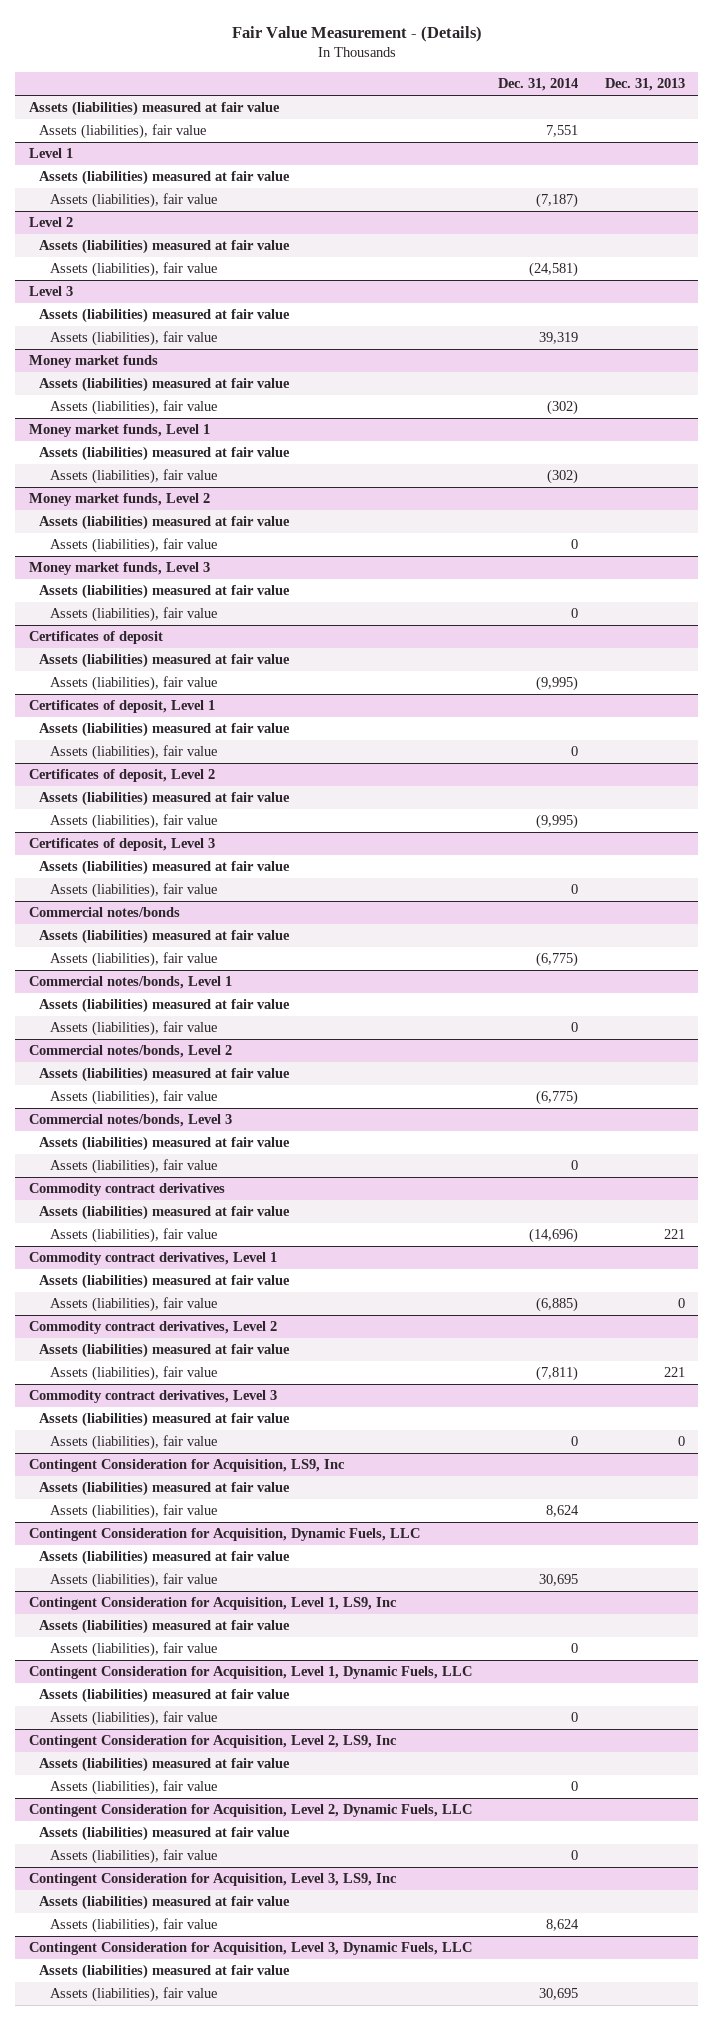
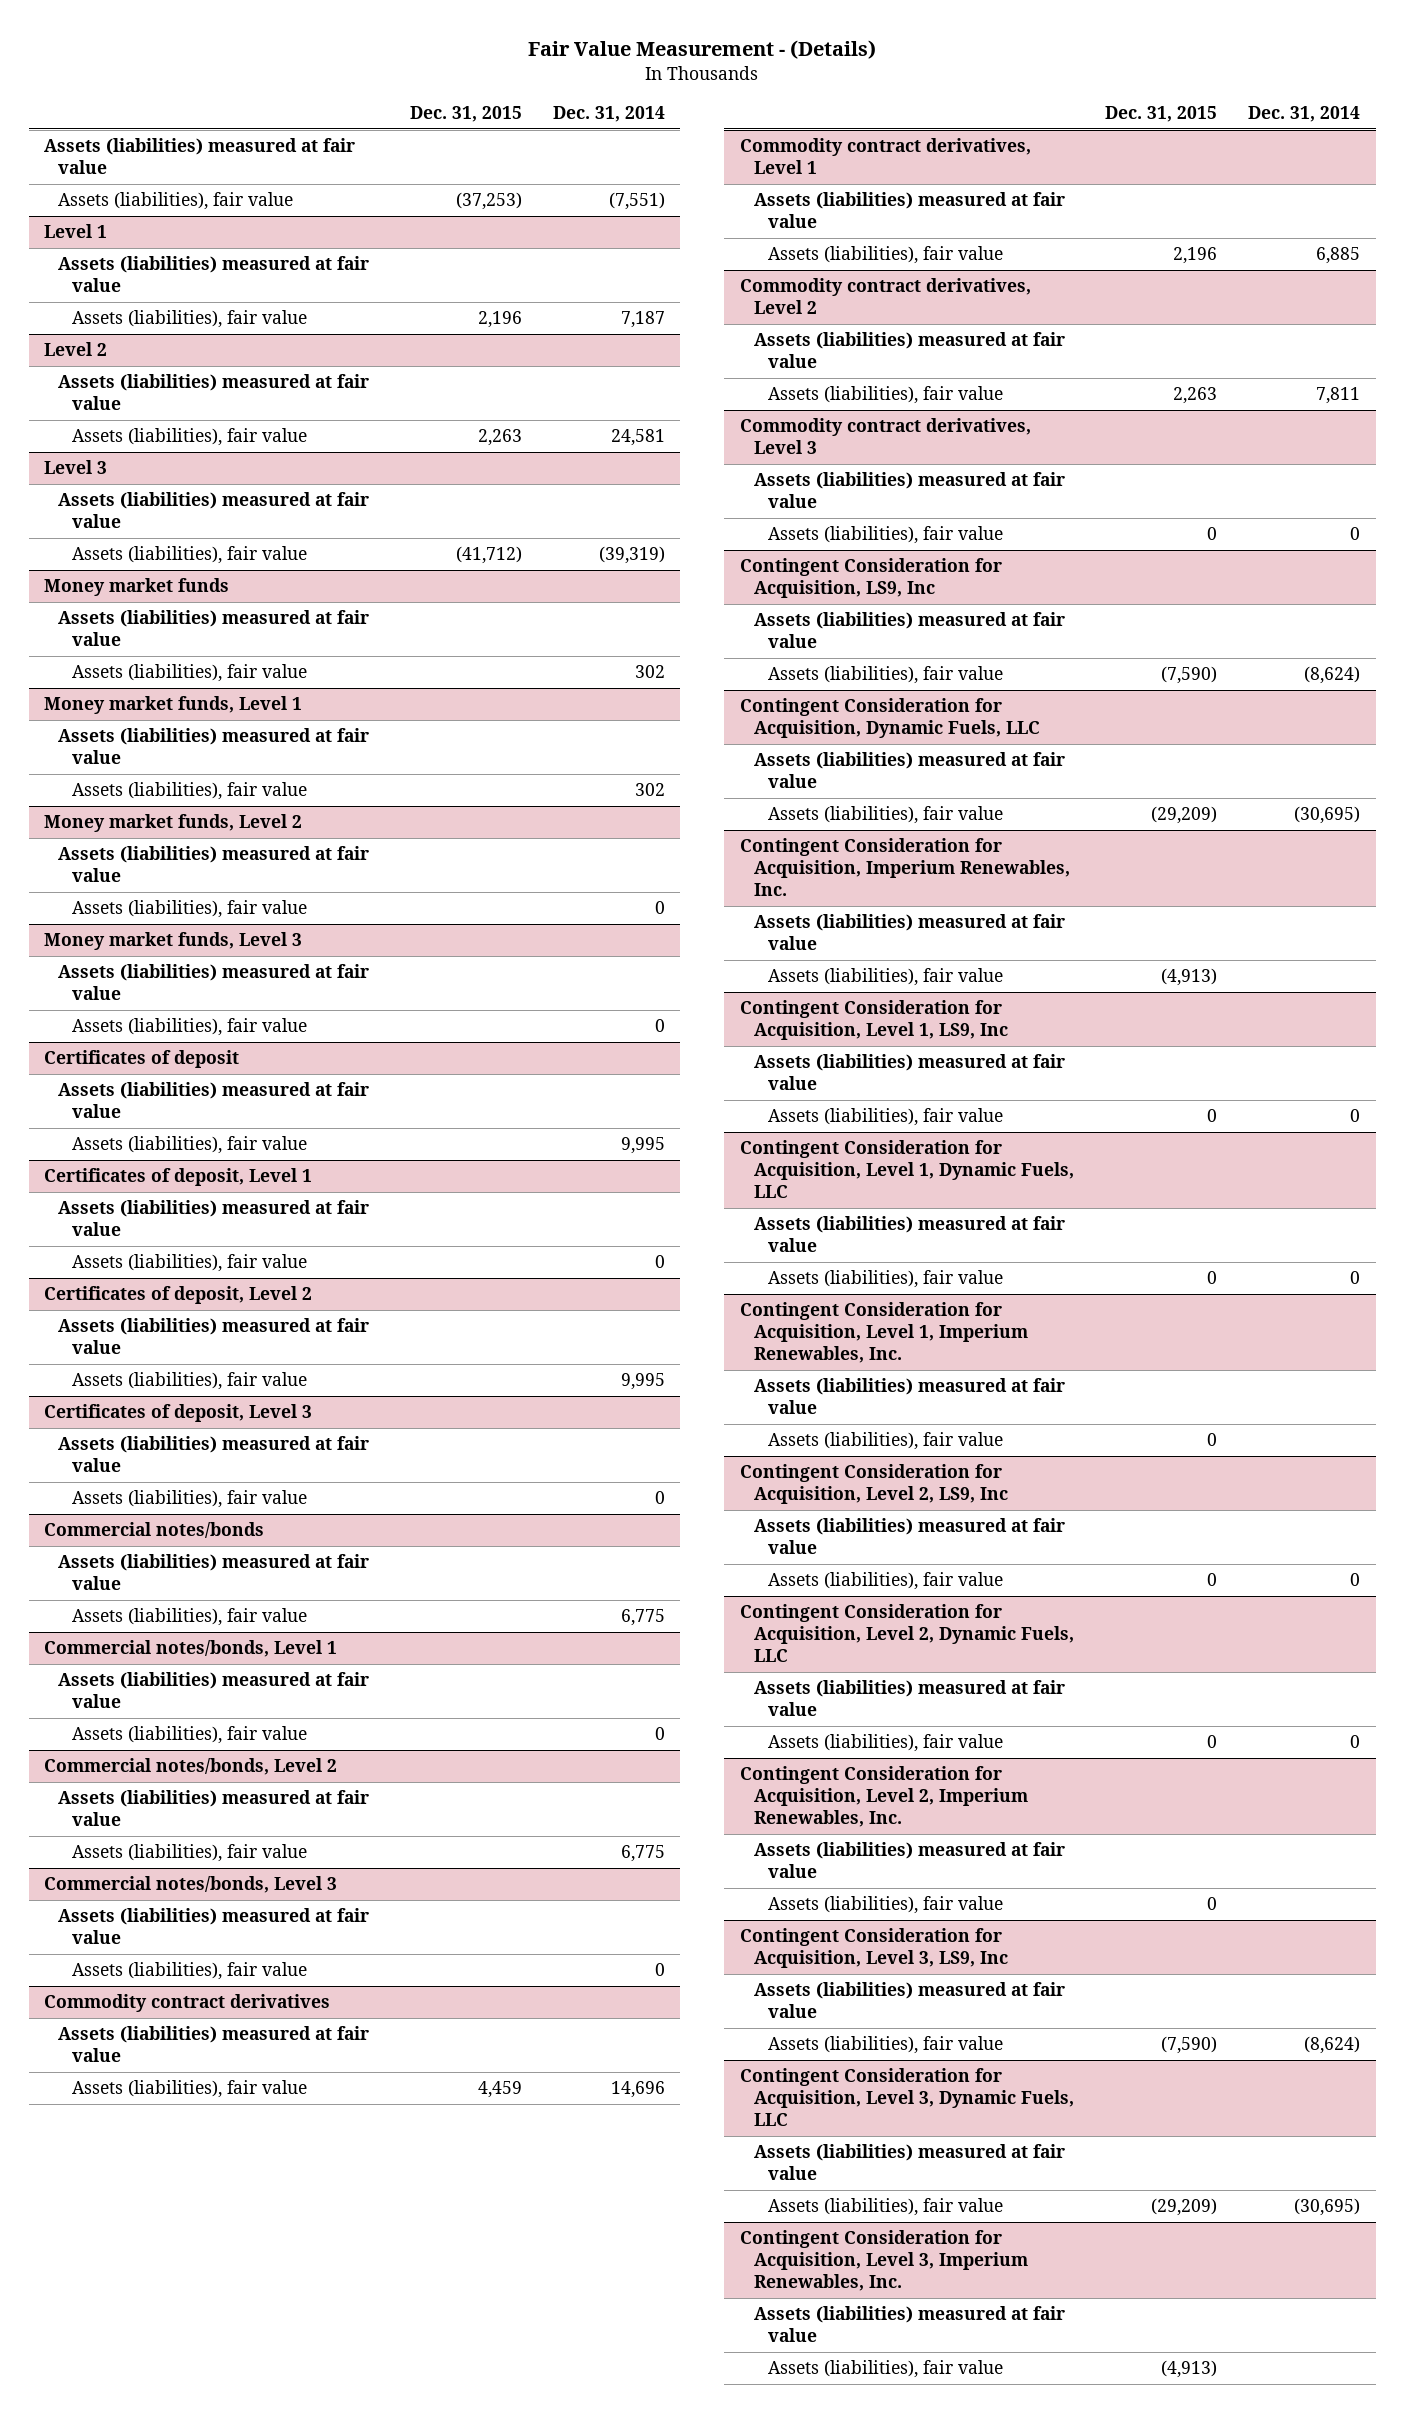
[604,78,685,92] Dec. 31, 2013 -> none
none -> [409,106,522,123] Dec. 31, 2015
[546,125,579,138] 7,551 -> [608,192,665,211] (7,551)
[536,193,579,209] (7,187) -> [620,311,665,329] 7,187
[529,262,579,278] (24,581) -> [610,429,665,447] 24,581
[539,332,579,345] 39,319 -> [598,546,665,565] (39,319)
[547,400,579,416] (302) -> [634,665,665,679] 302
[547,469,579,485] (302) -> [634,783,665,797] 302
[536,676,579,692] (9,995) -> [620,1137,665,1155] 9,995
[536,814,579,830] (9,995) -> [620,1373,665,1391] 9,995
[536,952,579,968] (6,775) -> [620,1609,665,1627] 6,775
[536,1090,579,1106] (6,775) -> [620,1845,665,1863] 6,775
[529,1228,579,1244] (14,696) -> [610,2081,665,2099] 14,696
[536,1297,579,1313] (6,885) -> [1316,247,1361,265] 6,885
[536,1366,579,1382] (7,811) -> [1316,387,1361,405] 7,811
[546,1505,580,1518] 8,624 -> [1304,666,1361,685] (8,624)
[539,1574,579,1587] 30,695 -> [1294,806,1361,825] (30,695)
none -> [739,838,1070,897] Contingent Consideration for Acquisition, Imperium Renewables, Inc.
none -> [753,914,1065,951] Assets (liabilities) measured at fair value
none -> [767,968,1003,987] Assets (liabilities), fair value
none -> [739,1302,1028,1364] Contingent Consideration for Acquisition, Level 1, Imperium Renewables, Inc.
none -> [753,1378,1065,1415] Assets (liabilities) measured at fair value
none -> [767,1432,1003,1451] Assets (liabilities), fair value
none -> [739,1766,1028,1828] Contingent Consideration for Acquisition, Level 2, Imperium Renewables, Inc.
none -> [753,1842,1065,1879] Assets (liabilities) measured at fair value
none -> [767,1896,1003,1915] Assets (liabilities), fair value
[546,1919,580,1932] 8,624 -> [1304,2036,1361,2055] (8,624)
[539,1988,579,2001] 30,695 -> [1294,2198,1361,2217] (30,695)
none -> [739,2230,1028,2292] Contingent Consideration for Acquisition, Level 3, Imperium Renewables, Inc.
none -> [753,2306,1065,2343] Assets (liabilities) measured at fair value
none -> [767,2360,1003,2379] Assets (liabilities), fair value

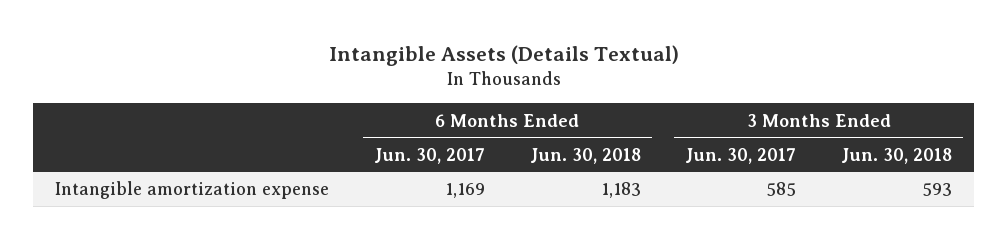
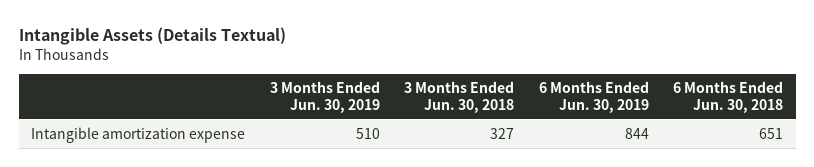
[373,147,485,164] Jun. 30, 2017 -> none
[685,147,797,164] Jun. 30, 2017 -> none
none -> [269,80,380,114] 3 Months Ended Jun. 30, 2019
none -> [538,80,649,114] 6 Months Ended Jun. 30, 2019
[600,182,641,199] 1,183 -> [759,128,784,140] 651
[921,183,952,197] 593 -> [490,128,515,140] 327

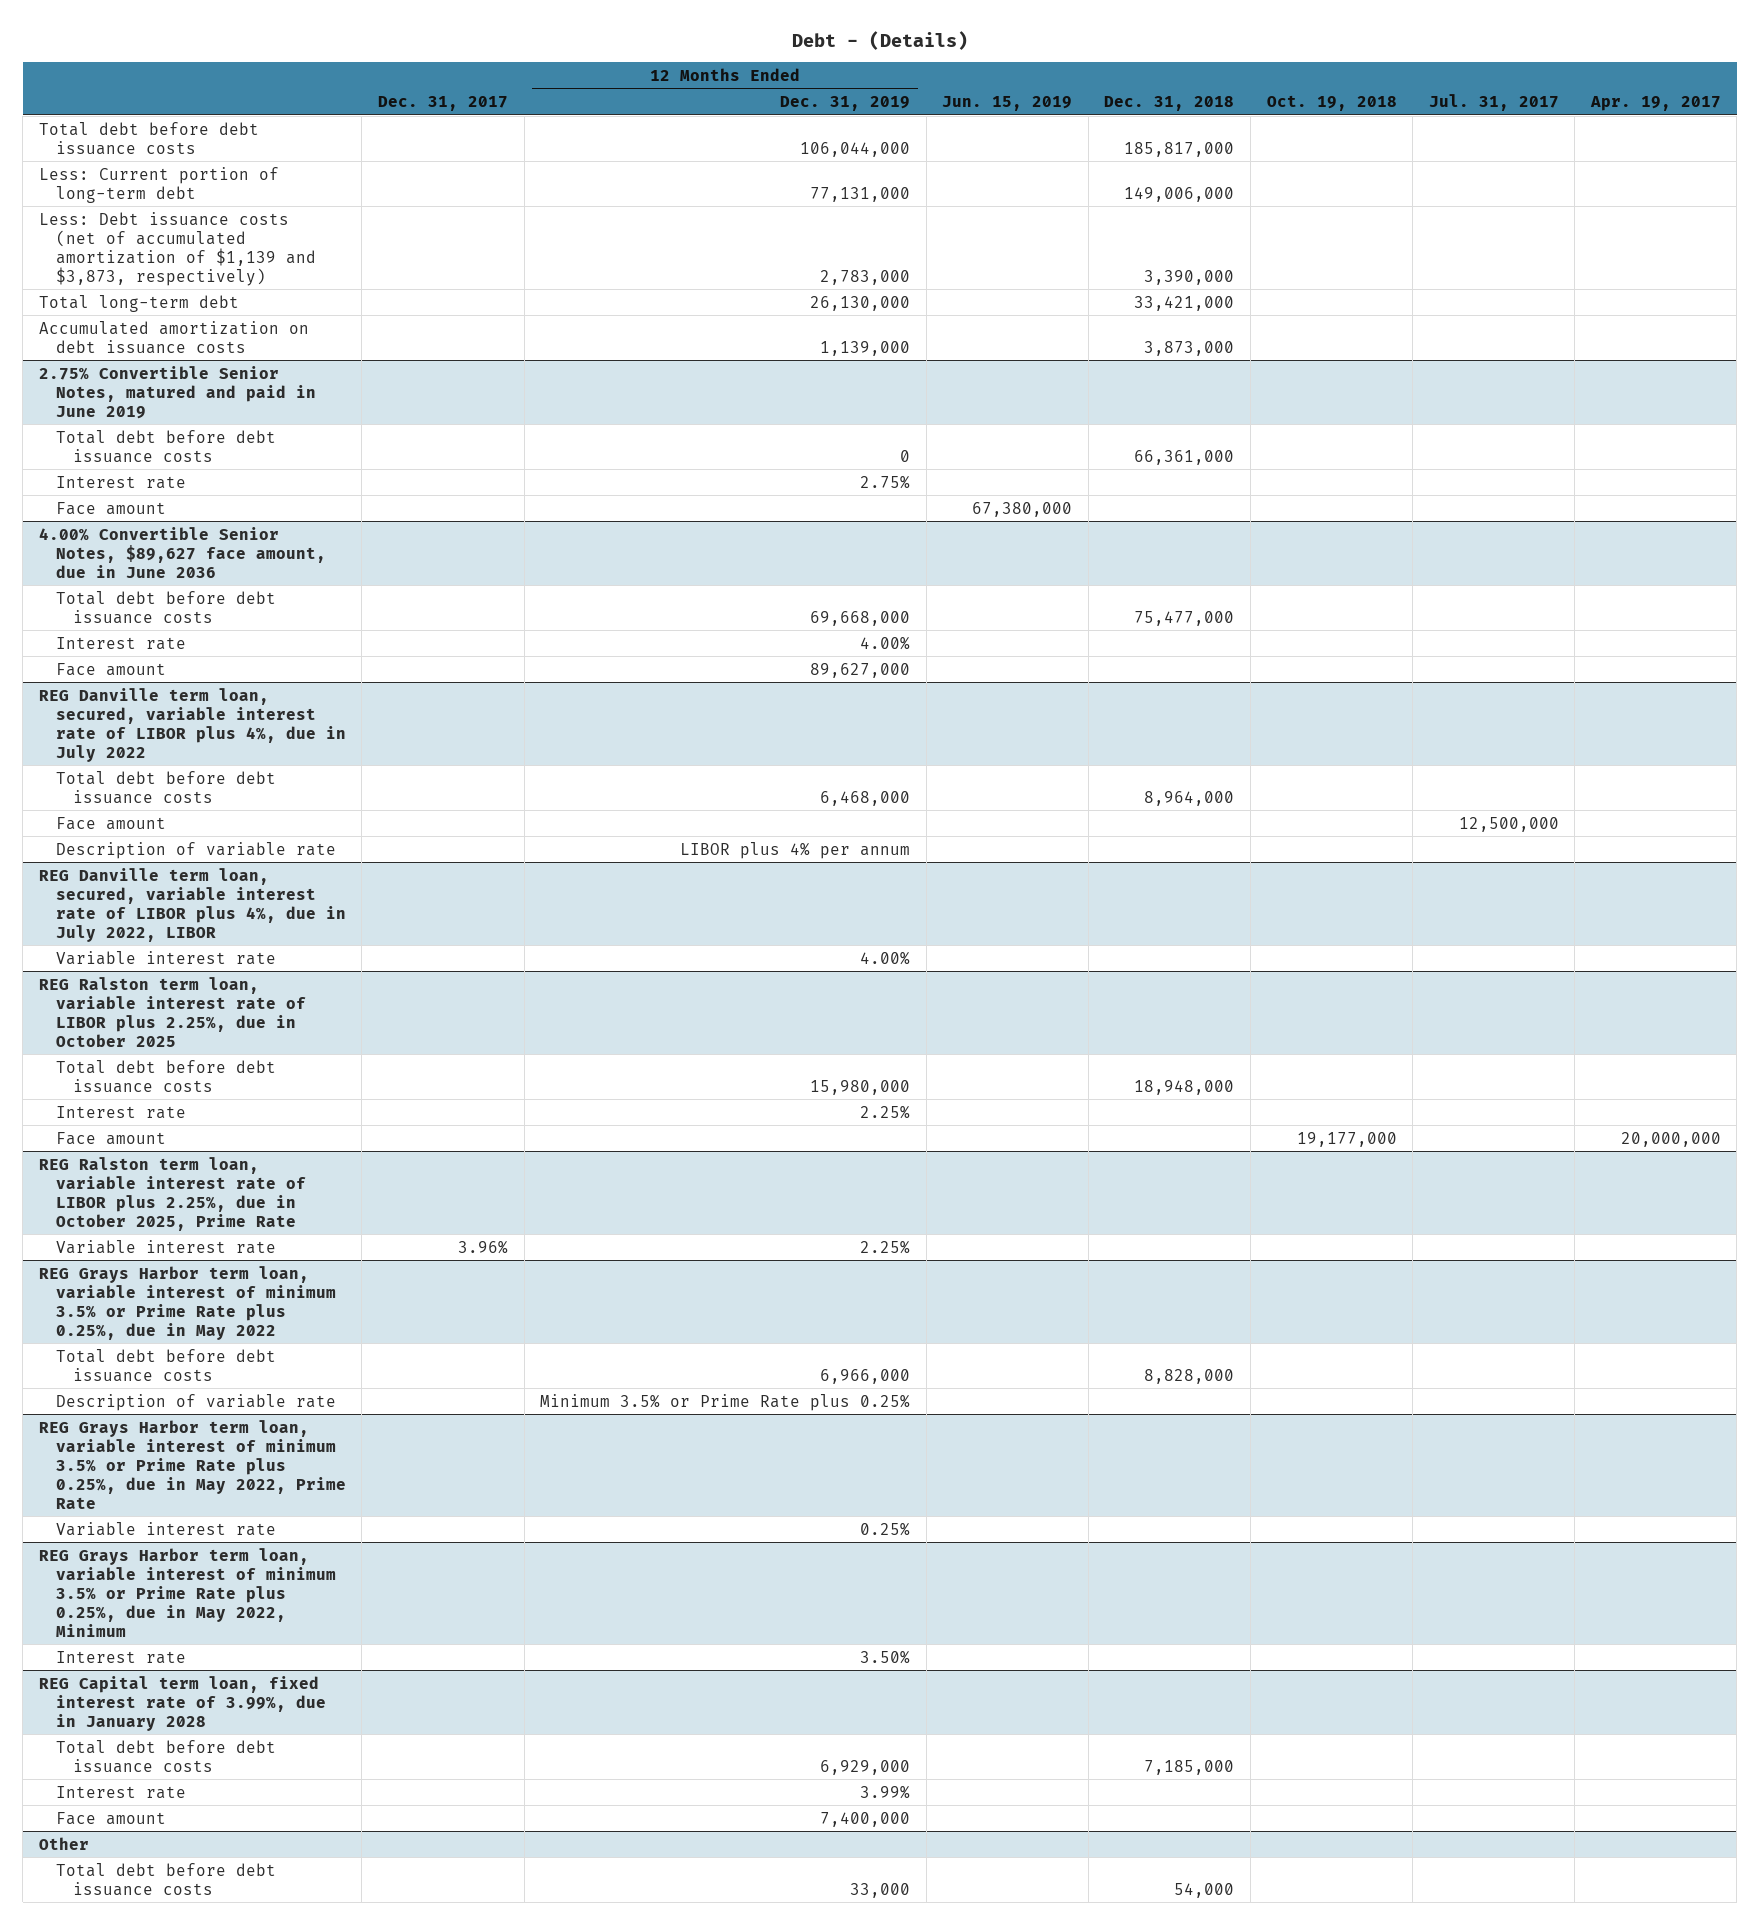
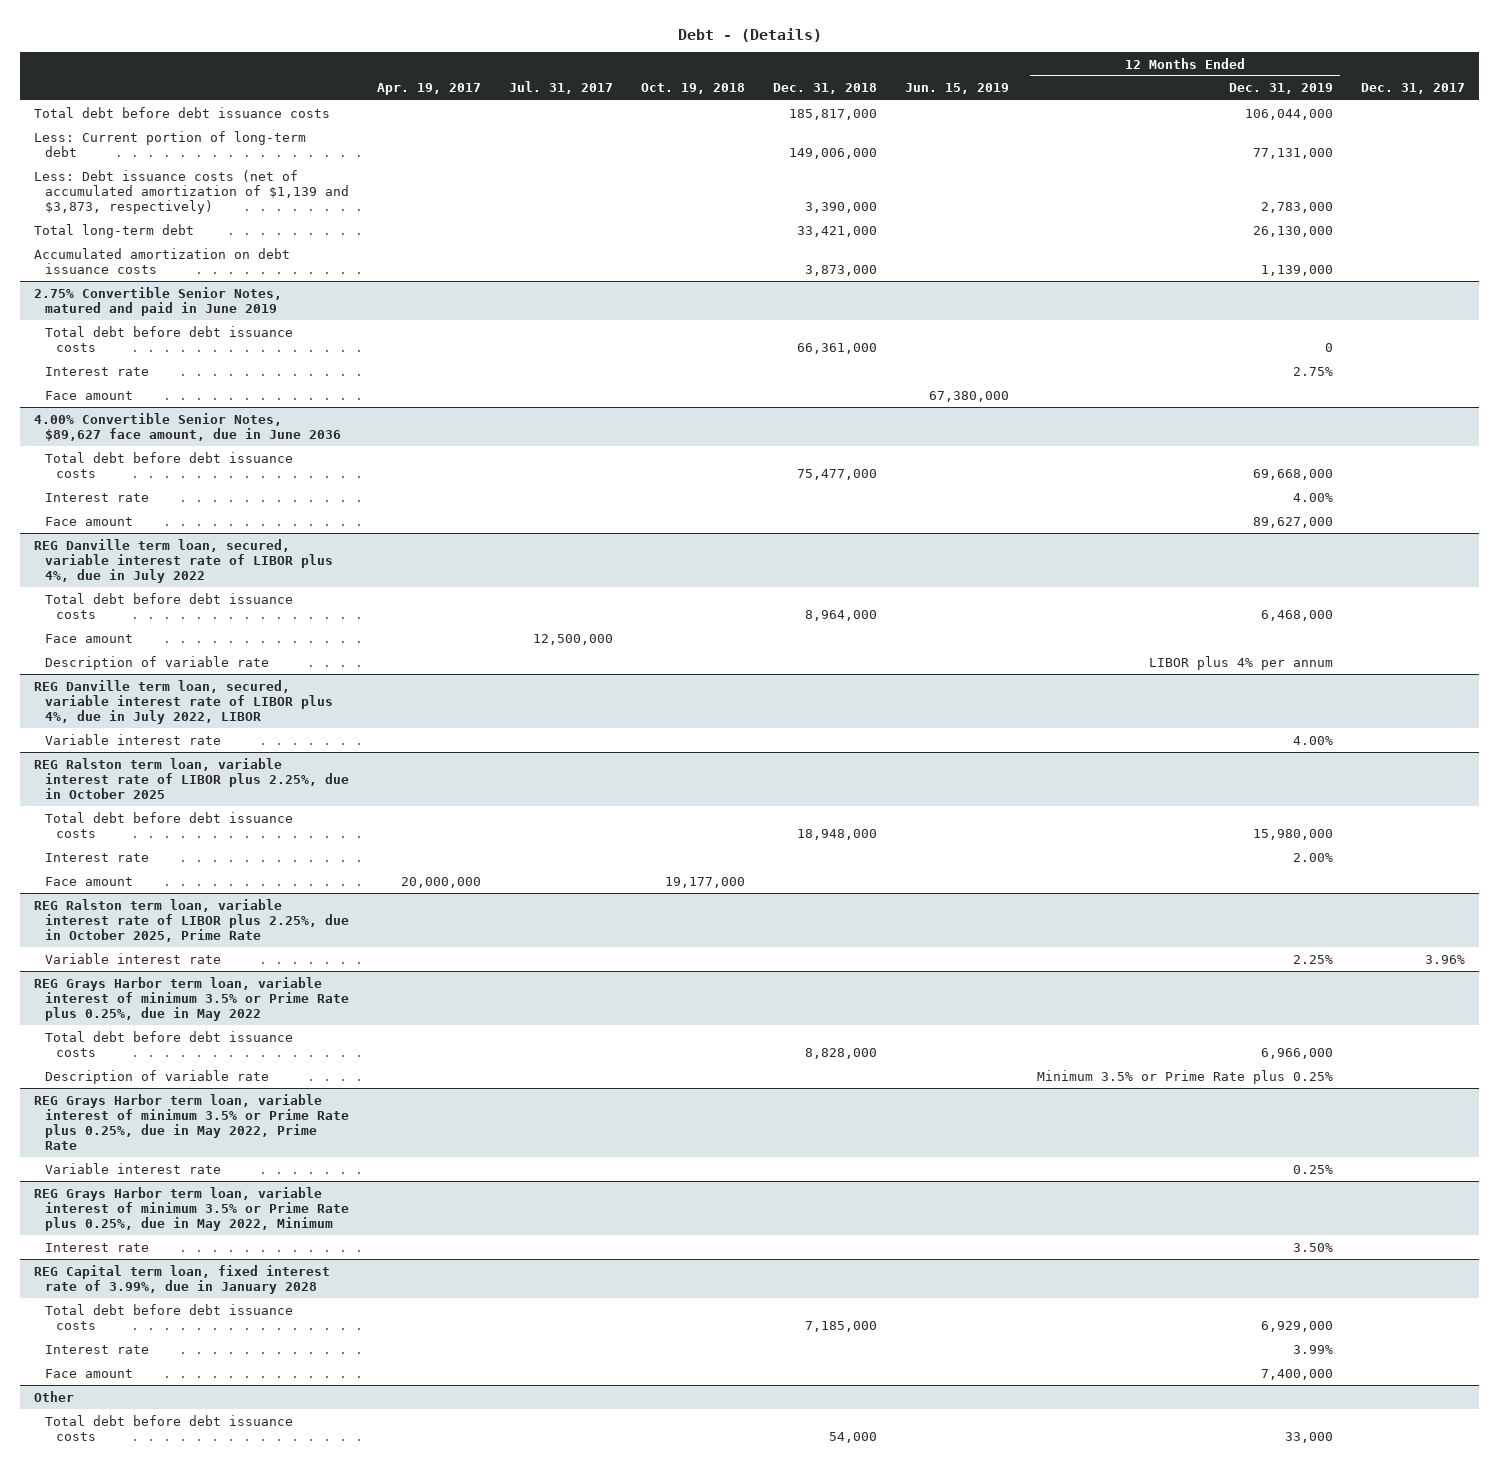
[860,1104,911,1119] 2.25% -> [1293,852,1334,862] 2.00%

